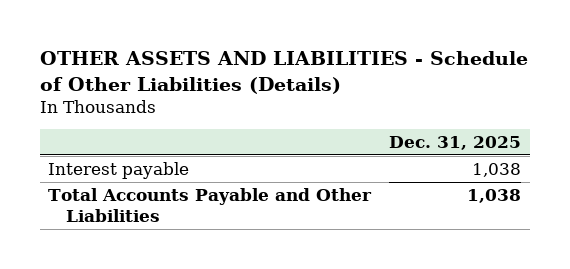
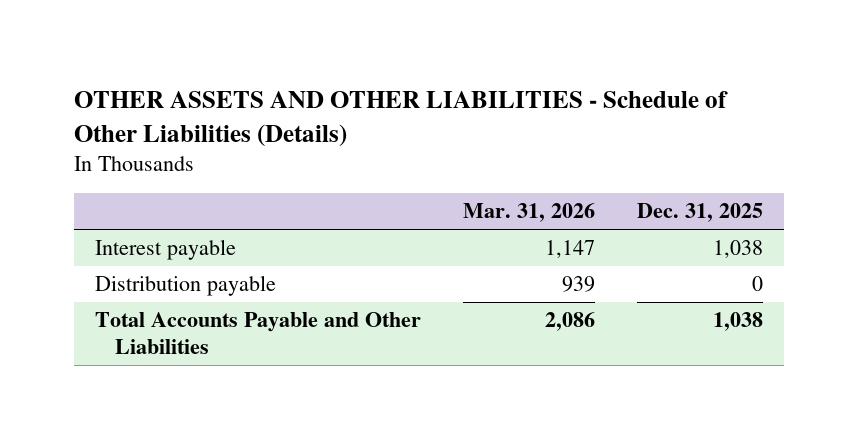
[39,51,528,94] OTHER ASSETS AND LIABILITIES - Schedule of Other Liabilities (Details) -> [73,90,728,147] OTHER ASSETS AND OTHER LIABILITIES - Schedule of Other Liabilities (Details)
none -> [463,203,596,223] Mar. 31, 2026
none -> [94,275,276,297] Distribution payable

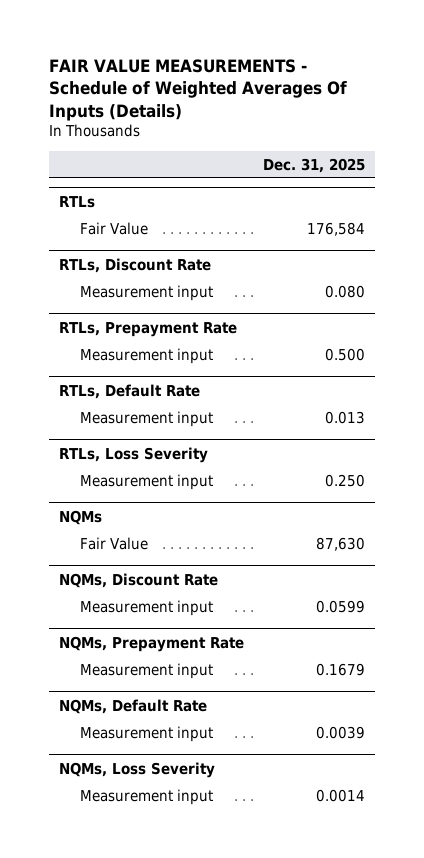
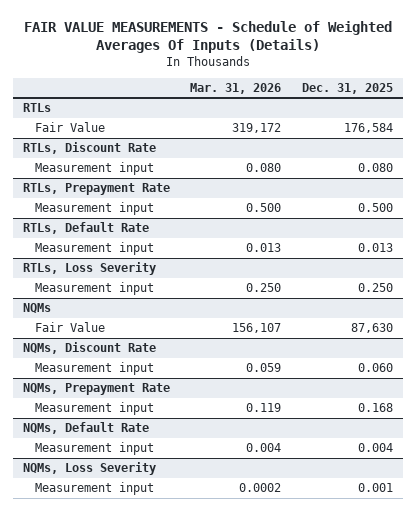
none -> [190,82,282,94] Mar. 31, 2026
[316,599,366,613] 0.0599 -> [357,363,393,373] 0.060
[316,662,366,676] 0.1679 -> [357,403,393,413] 0.168
[316,725,366,739] 0.0039 -> [357,443,393,453] 0.004
[316,788,366,802] 0.0014 -> [357,483,393,493] 0.001

